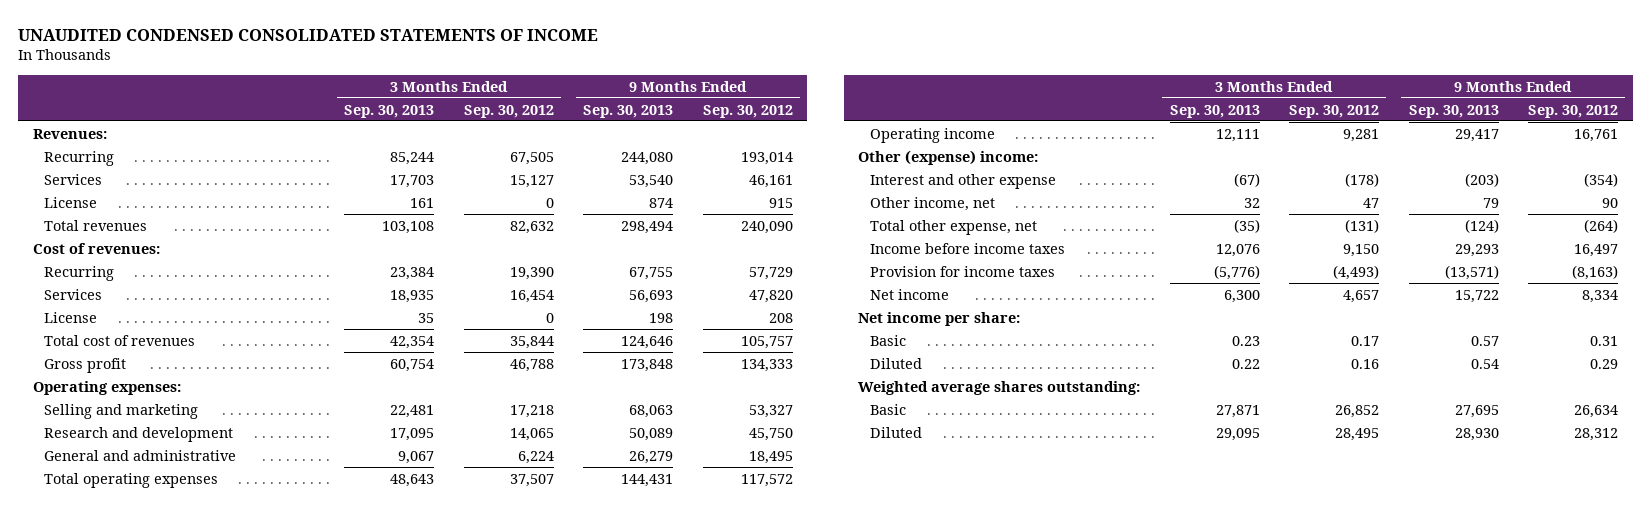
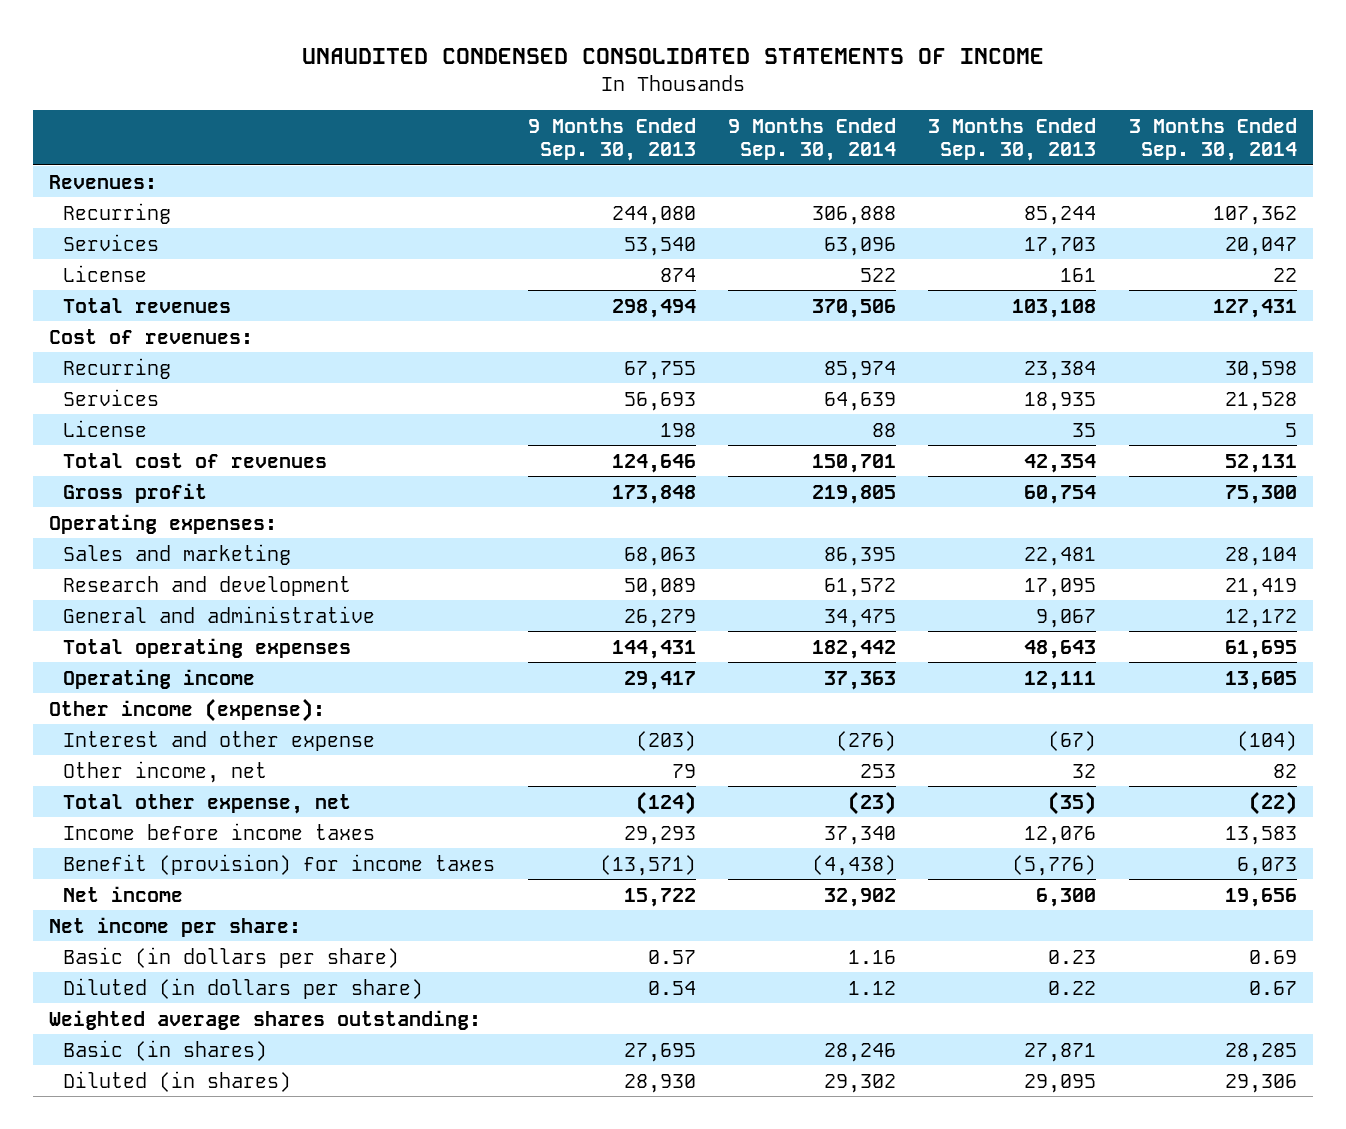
[463,104,554,118] Sep. 30, 2012 -> none
[702,104,793,118] Sep. 30, 2012 -> none
none -> [728,118,897,162] 9 Months Ended Sep. 30, 2014
none -> [1128,118,1297,162] 3 Months Ended Sep. 30, 2014
[44,403,199,419] Selling and marketing -> [63,543,292,565] Sales and marketing
[858,149,1039,165] Other (expense) income: -> [48,697,325,722] Other income (expense):
[869,265,1055,277] Provision for income taxes -> [63,853,496,875] Benefit (provision) for income taxes
[869,334,906,346] Basic -> [63,946,400,968] Basic (in dollars per share)
[869,357,922,369] Diluted -> [63,977,424,999] Diluted (in dollars per share)
[869,403,906,415] Basic -> [63,1039,268,1061] Basic (in shares)
[869,426,922,438] Diluted -> [63,1070,292,1092] Diluted (in shares)

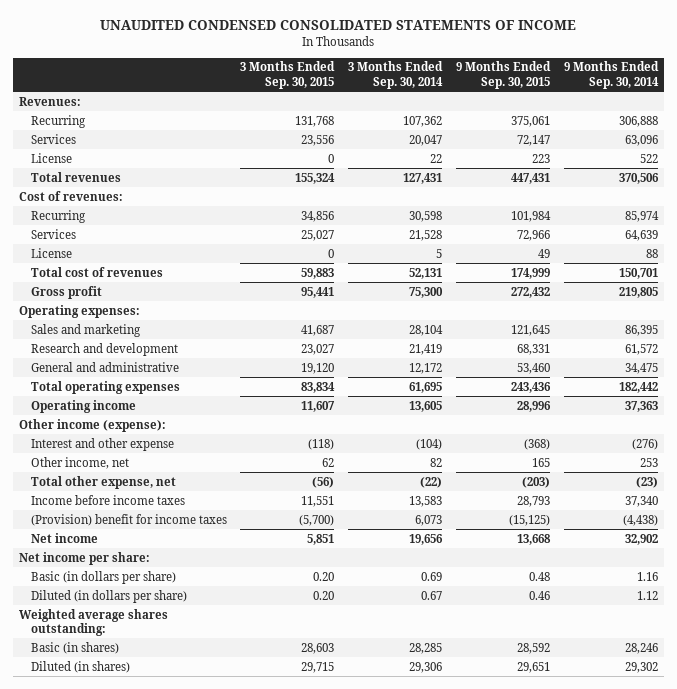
[527,118,696,162] 9 Months Ended Sep. 30, 2013 -> none
[928,118,1097,162] 3 Months Ended Sep. 30, 2013 -> none
none -> [240,61,336,89] 3 Months Ended Sep. 30, 2015
none -> [455,61,551,89] 9 Months Ended Sep. 30, 2015
[63,853,496,875] Benefit (provision) for income taxes -> [30,513,227,526] (Provision) benefit for income taxes

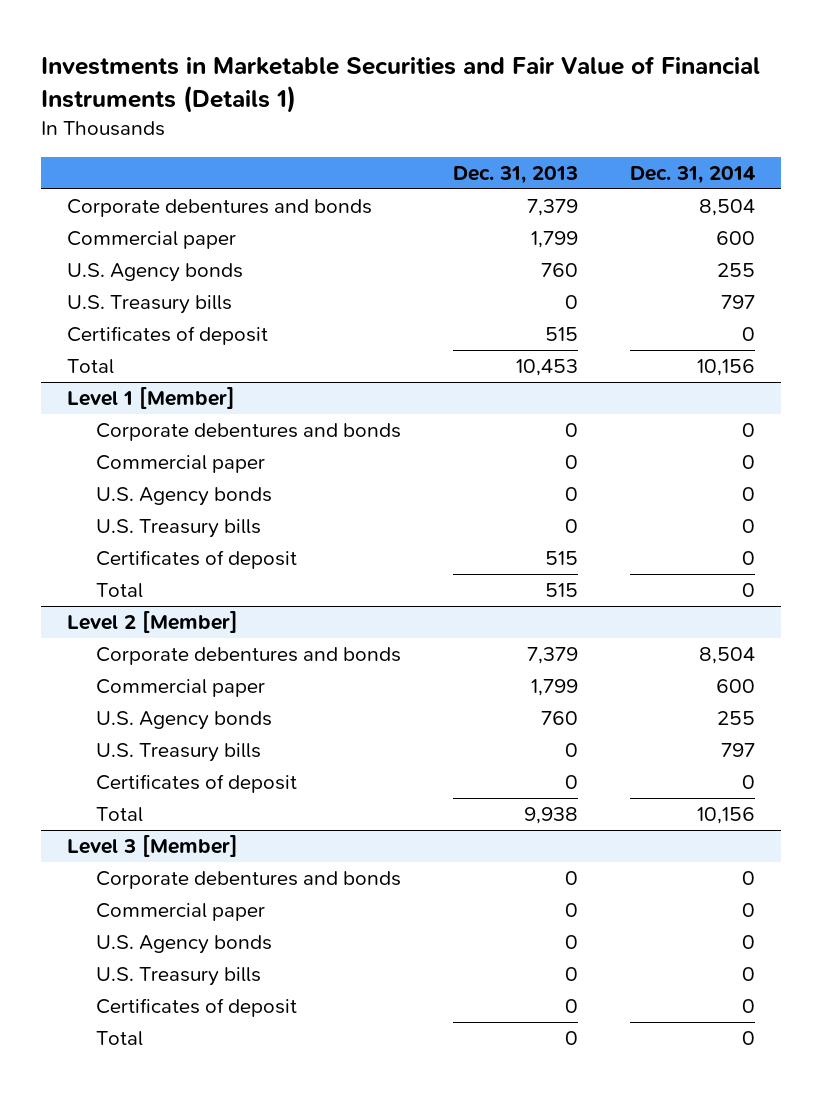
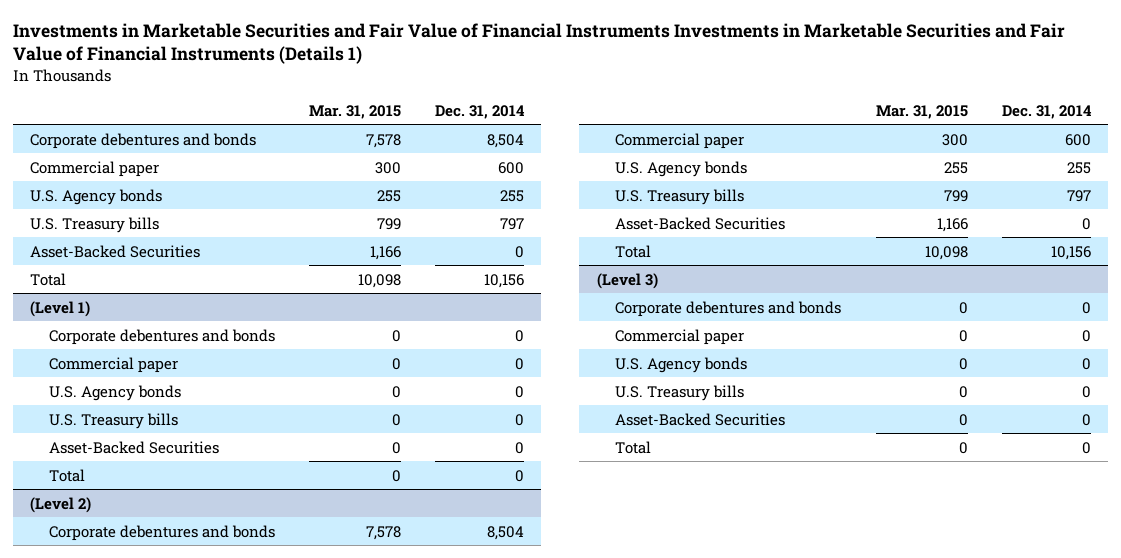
[41,55,761,113] Investments in Marketable Securities and Fair Value of Financial Instruments (Details 1) -> [13,22,1066,65] Investments in Marketable Securities and Fair Value of Financial Instruments Investments in Marketable Securities and Fair Value of Financial Instruments (Details 1)
[453,165,579,184] Dec. 31, 2013 -> none
none -> [309,104,402,119] Mar. 31, 2015
[66,326,268,346] Certificates of deposit -> none
none -> [30,244,201,258] Asset-Backed Securities
[66,387,235,410] Level 1 [Member] -> [30,300,91,317] (Level 1)
[96,550,298,570] Certificates of deposit -> none
none -> [49,440,220,454] Asset-Backed Securities
[66,611,238,634] Level 2 [Member] -> [30,496,92,513] (Level 2)
[96,774,298,794] Certificates of deposit -> none
none -> [615,216,786,230] Asset-Backed Securities
[66,835,238,858] Level 3 [Member] -> [596,272,658,289] (Level 3)
[96,998,298,1018] Certificates of deposit -> none
none -> [615,412,786,426] Asset-Backed Securities

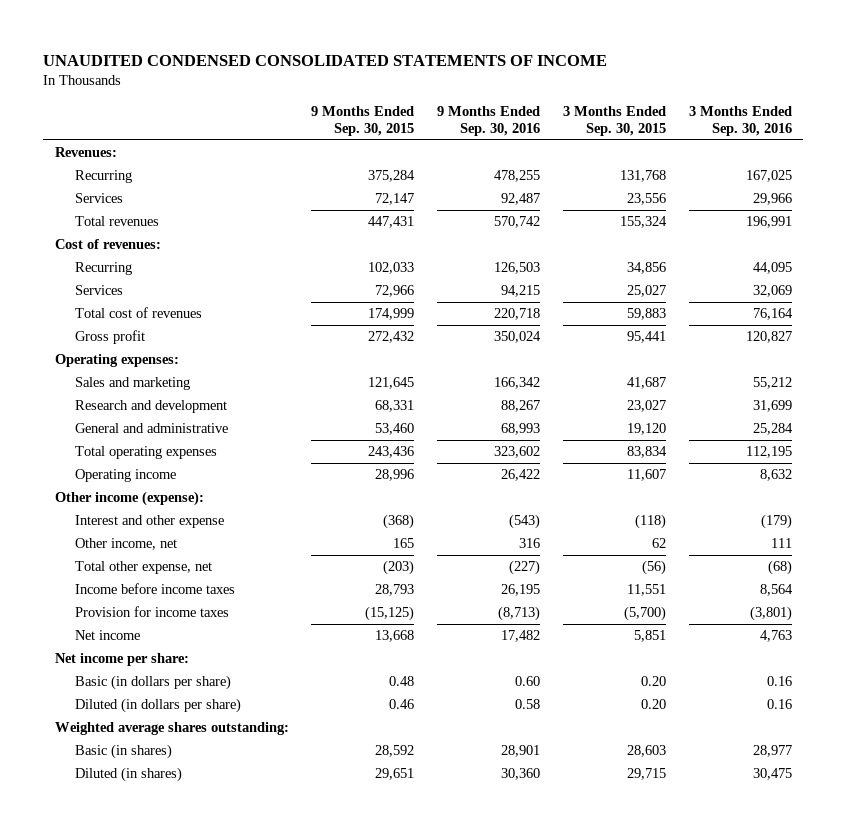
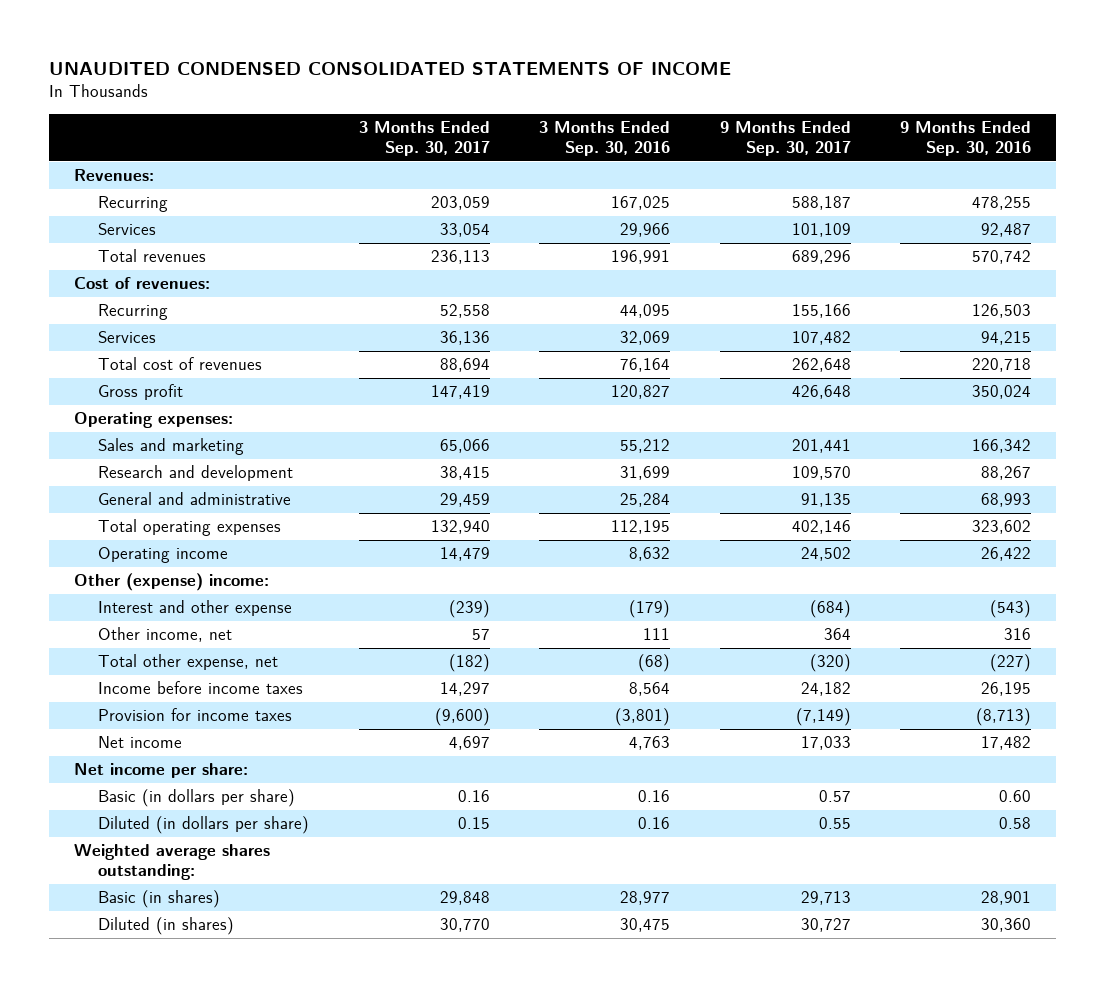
[311,105,415,136] 9 Months Ended Sep. 30, 2015 -> none
[563,105,667,136] 3 Months Ended Sep. 30, 2015 -> none
none -> [358,121,490,157] 3 Months Ended Sep. 30, 2017
none -> [719,121,851,157] 9 Months Ended Sep. 30, 2017
[54,491,204,507] Other income (expense): -> [73,573,269,592] Other (expense) income:

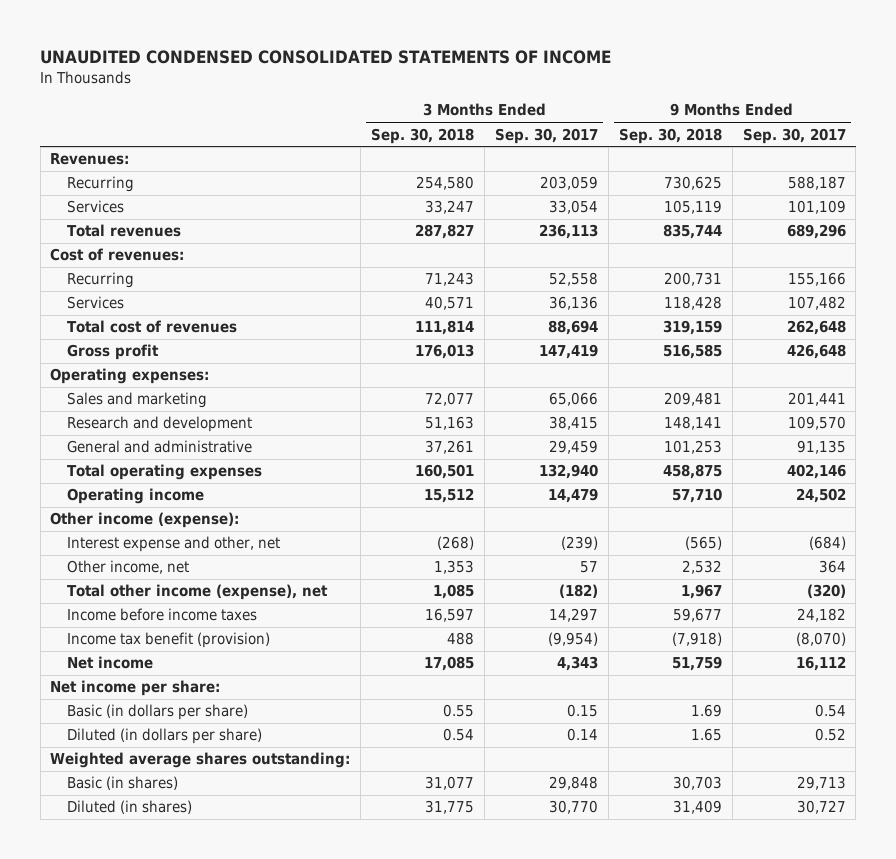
[539,121,671,157] 3 Months Ended Sep. 30, 2016 -> none
[900,121,1032,157] 9 Months Ended Sep. 30, 2016 -> none
none -> [371,127,475,144] Sep. 30, 2018
none -> [618,127,722,144] Sep. 30, 2018
[73,573,269,592] Other (expense) income: -> [50,512,240,529] Other income (expense):
[98,600,293,617] Interest and other expense -> [67,536,281,553] Interest expense and other, net
[98,654,279,671] Total other expense, net -> [67,584,329,601] Total other income (expense), net
[98,708,293,722] Provision for income taxes -> [67,632,271,649] Income tax benefit (provision)
[434,708,490,727] (9,600) -> [548,632,599,647] (9,954)
[795,708,851,727] (7,149) -> [795,632,846,647] (8,070)
[448,736,490,751] 4,697 -> [557,656,599,672] 4,343
[800,736,851,751] 17,033 -> [795,656,846,672] 16,112
[457,790,490,803] 0.16 -> [567,704,599,718] 0.15
[818,790,851,803] 0.57 -> [814,704,846,718] 0.54
[457,817,490,830] 0.15 -> [567,728,599,742] 0.14
[818,817,851,830] 0.55 -> [814,728,846,742] 0.52

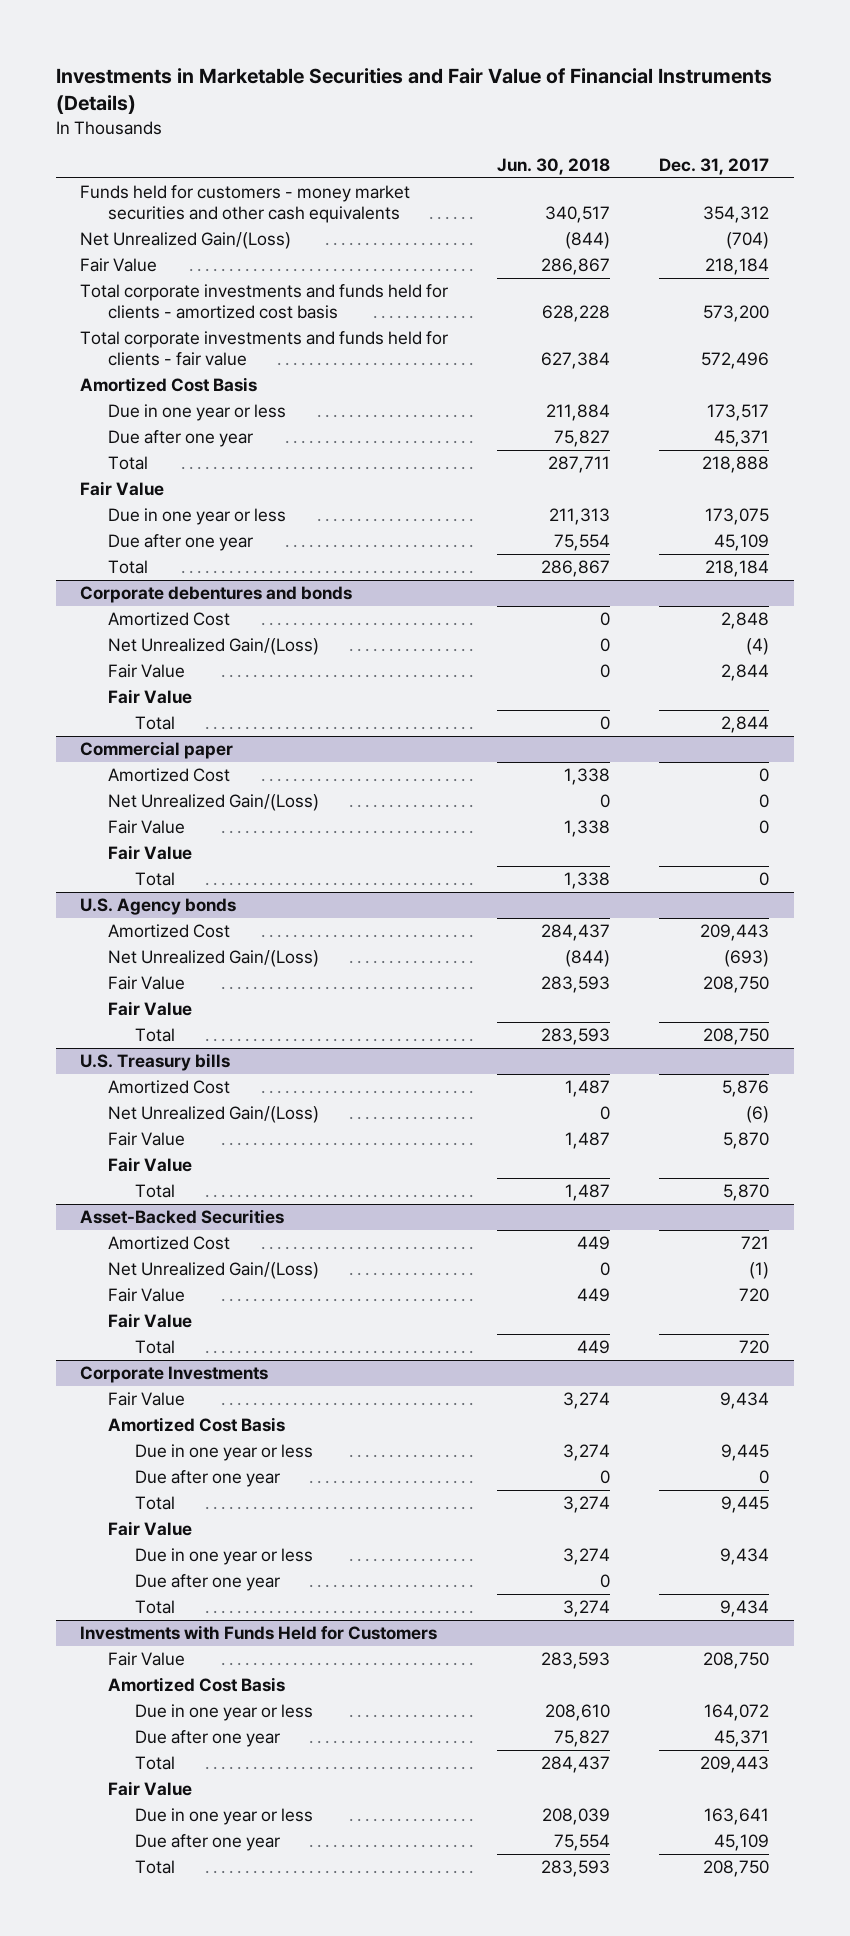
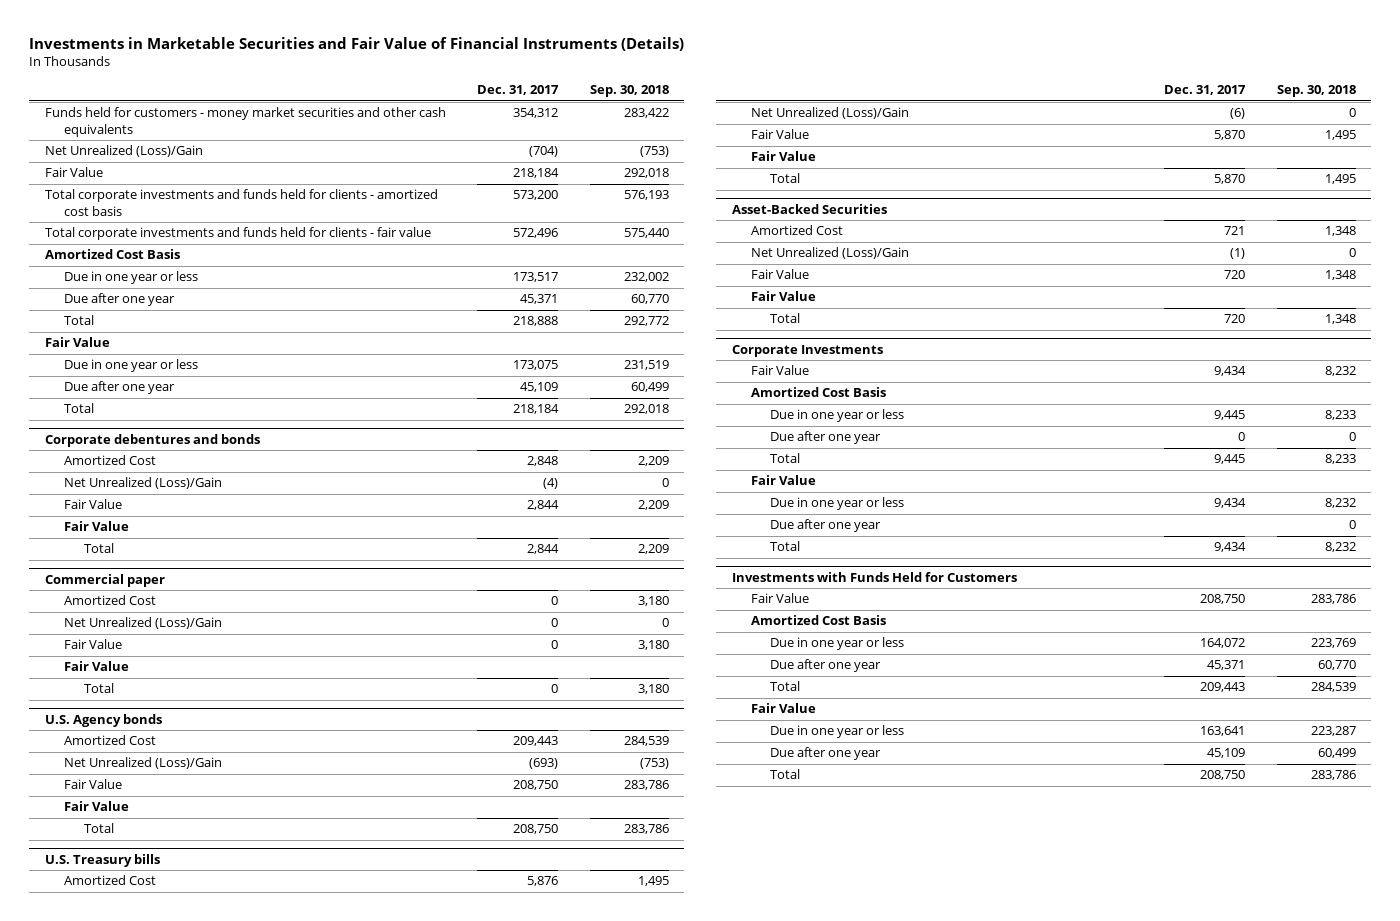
[497,157,611,175] Jun. 30, 2018 -> none
none -> [589,85,669,98] Sep. 30, 2018
[80,232,292,250] Net Unrealized Gain/(Loss) -> [44,145,203,158] Net Unrealized (Loss)/Gain
[107,638,319,656] Net Unrealized Gain/(Loss) -> [64,477,223,490] Net Unrealized (Loss)/Gain
[107,794,319,812] Net Unrealized Gain/(Loss) -> [64,617,223,630] Net Unrealized (Loss)/Gain
[107,950,319,968] Net Unrealized Gain/(Loss) -> [64,757,223,770] Net Unrealized (Loss)/Gain
[107,1106,319,1124] Net Unrealized Gain/(Loss) -> [751,107,910,120] Net Unrealized (Loss)/Gain
[107,1262,319,1280] Net Unrealized Gain/(Loss) -> [751,247,910,260] Net Unrealized (Loss)/Gain

